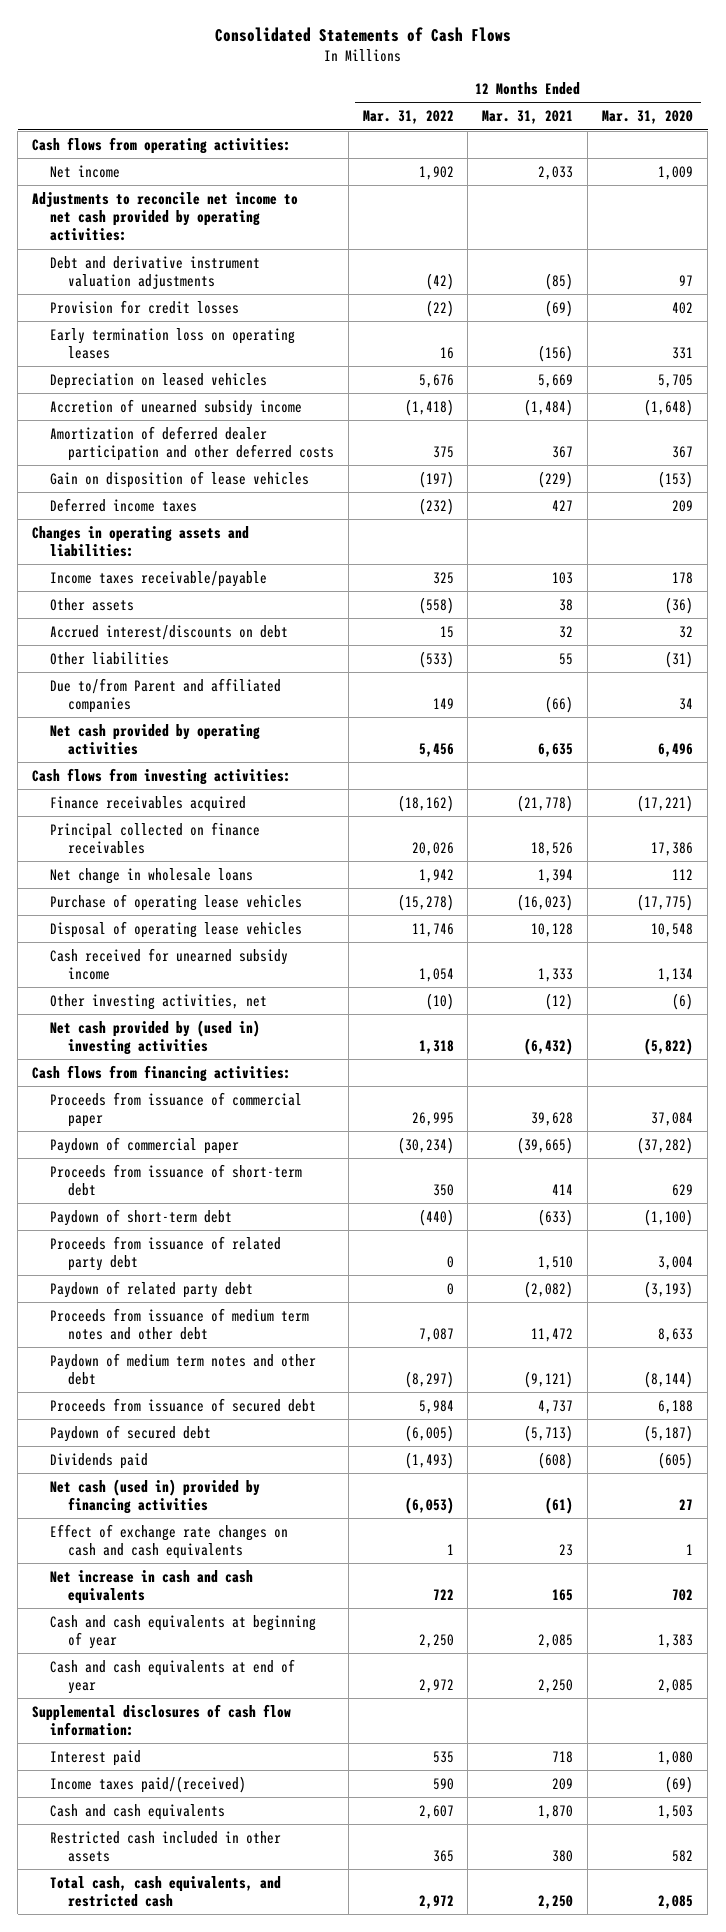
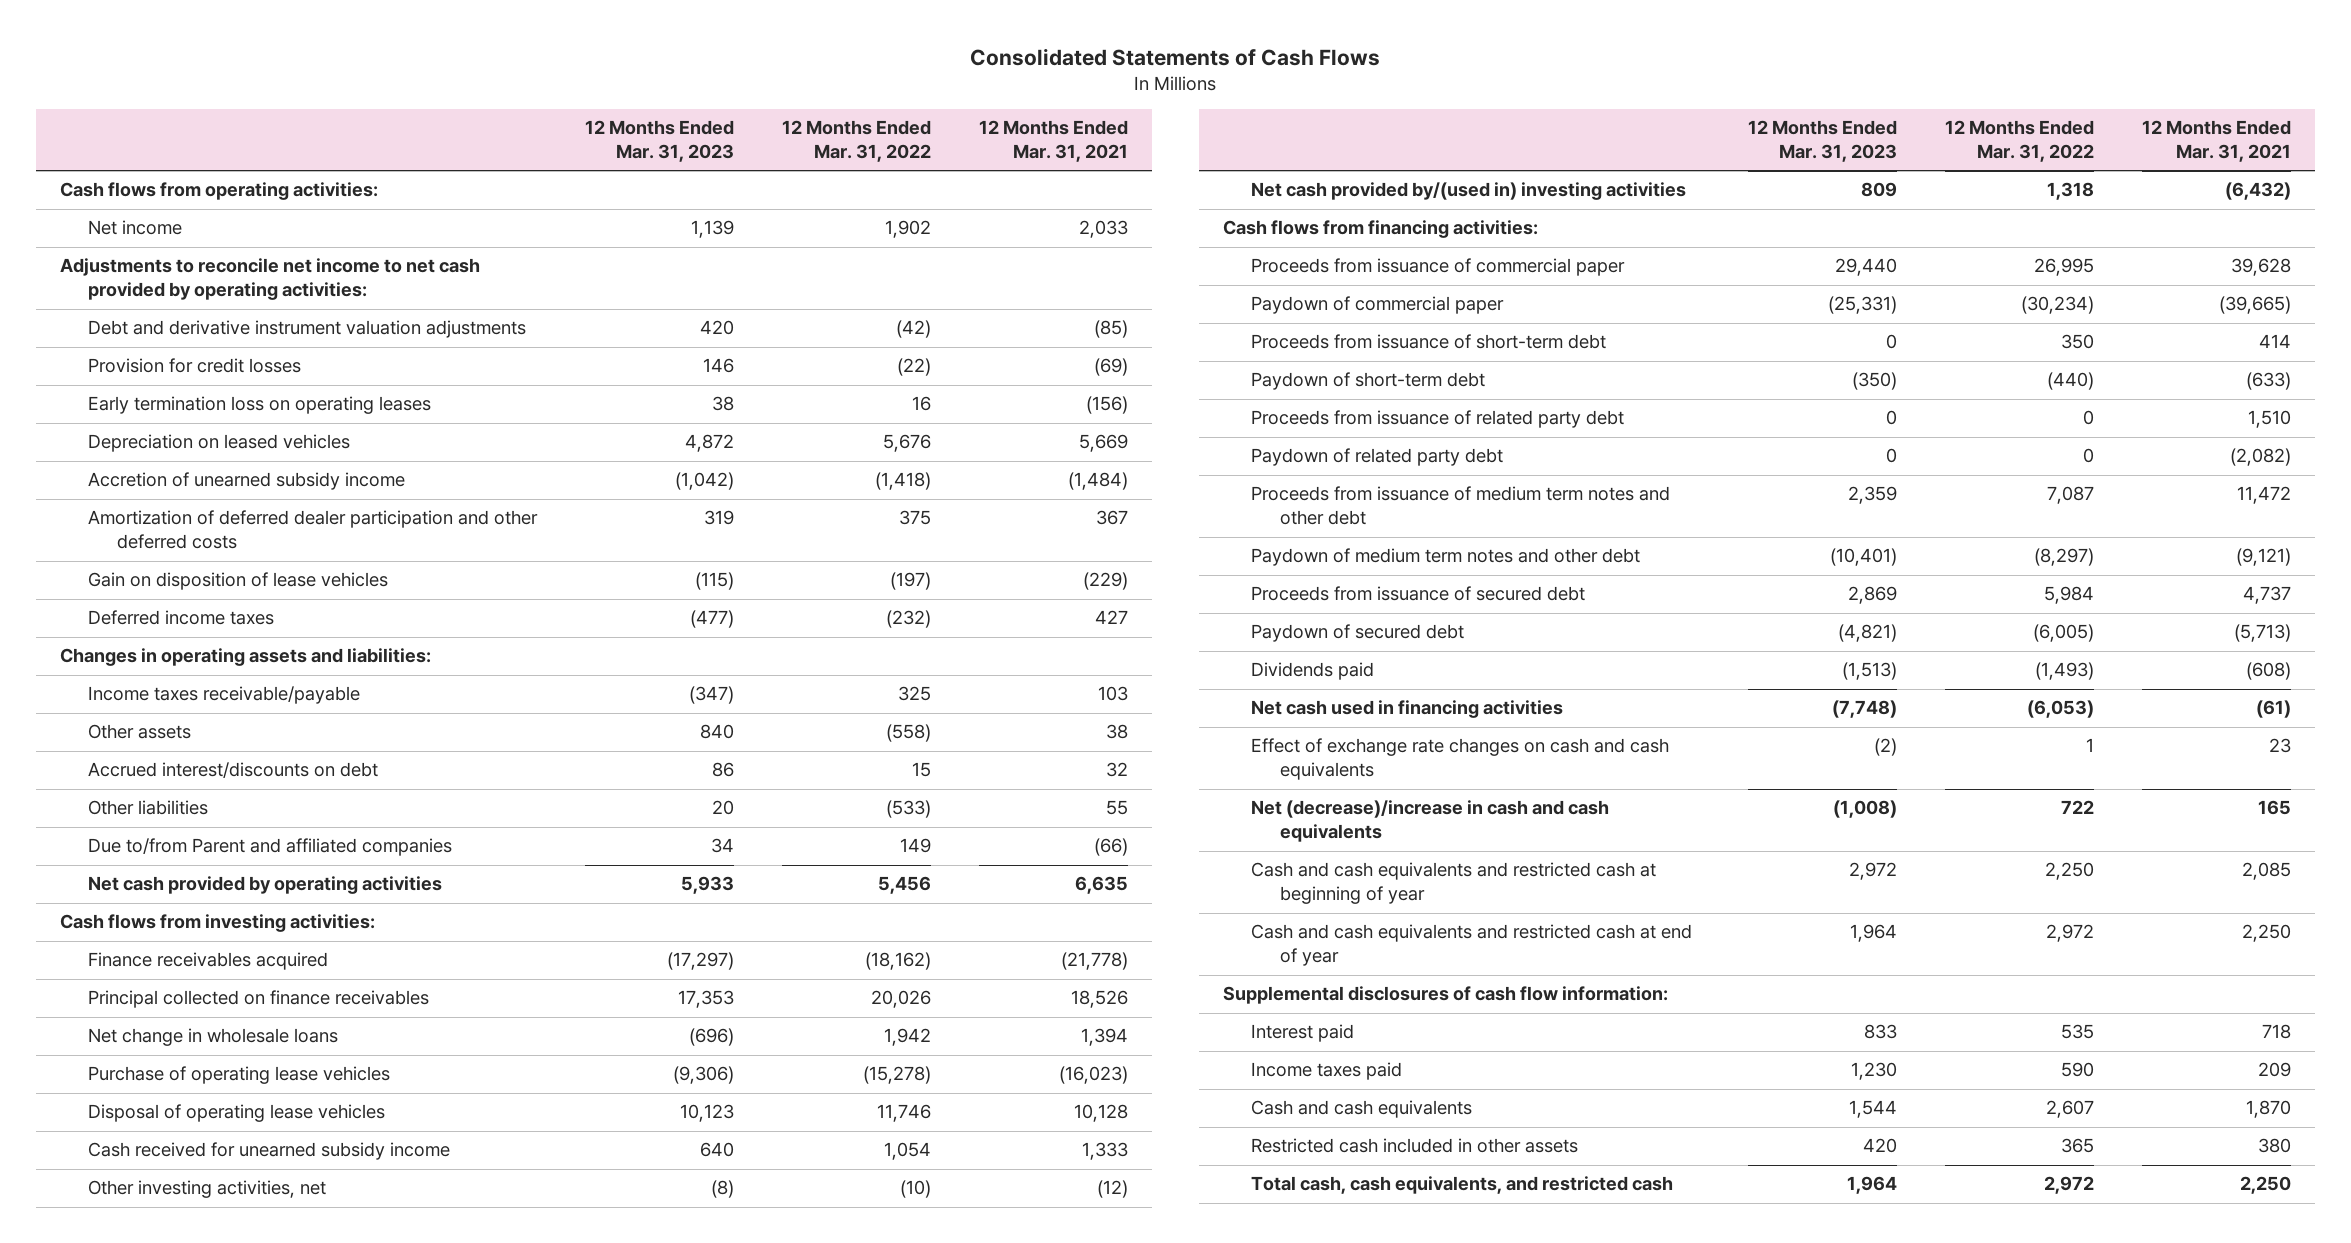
[602,110,694,125] Mar. 31, 2020 -> none
none -> [585,120,735,163] 12 Months Ended Mar. 31, 2023
[49,1019,260,1056] Net cash provided by (used in) investing activities -> [1251,182,1687,201] Net cash provided by/(used in) investing activities
[49,1478,260,1515] Net cash (used in) provided by financing activities -> [1251,700,1564,719] Net cash used in financing activities
[49,1569,253,1605] Net increase in cash and cash equivalents -> [1251,800,1610,843] Net (decrease)/increase in cash and cash equivalents
[49,1614,316,1650] Cash and cash equivalents at beginning of year -> [1251,862,1657,905] Cash and cash equivalents and restricted cash at beginning of year
[49,1658,295,1695] Cash and cash equivalents at end of year -> [1251,924,1693,967] Cash and cash equivalents and restricted cash at end of year
[49,1775,246,1793] Income taxes paid/(received) -> [1251,1062,1403,1081] Income taxes paid

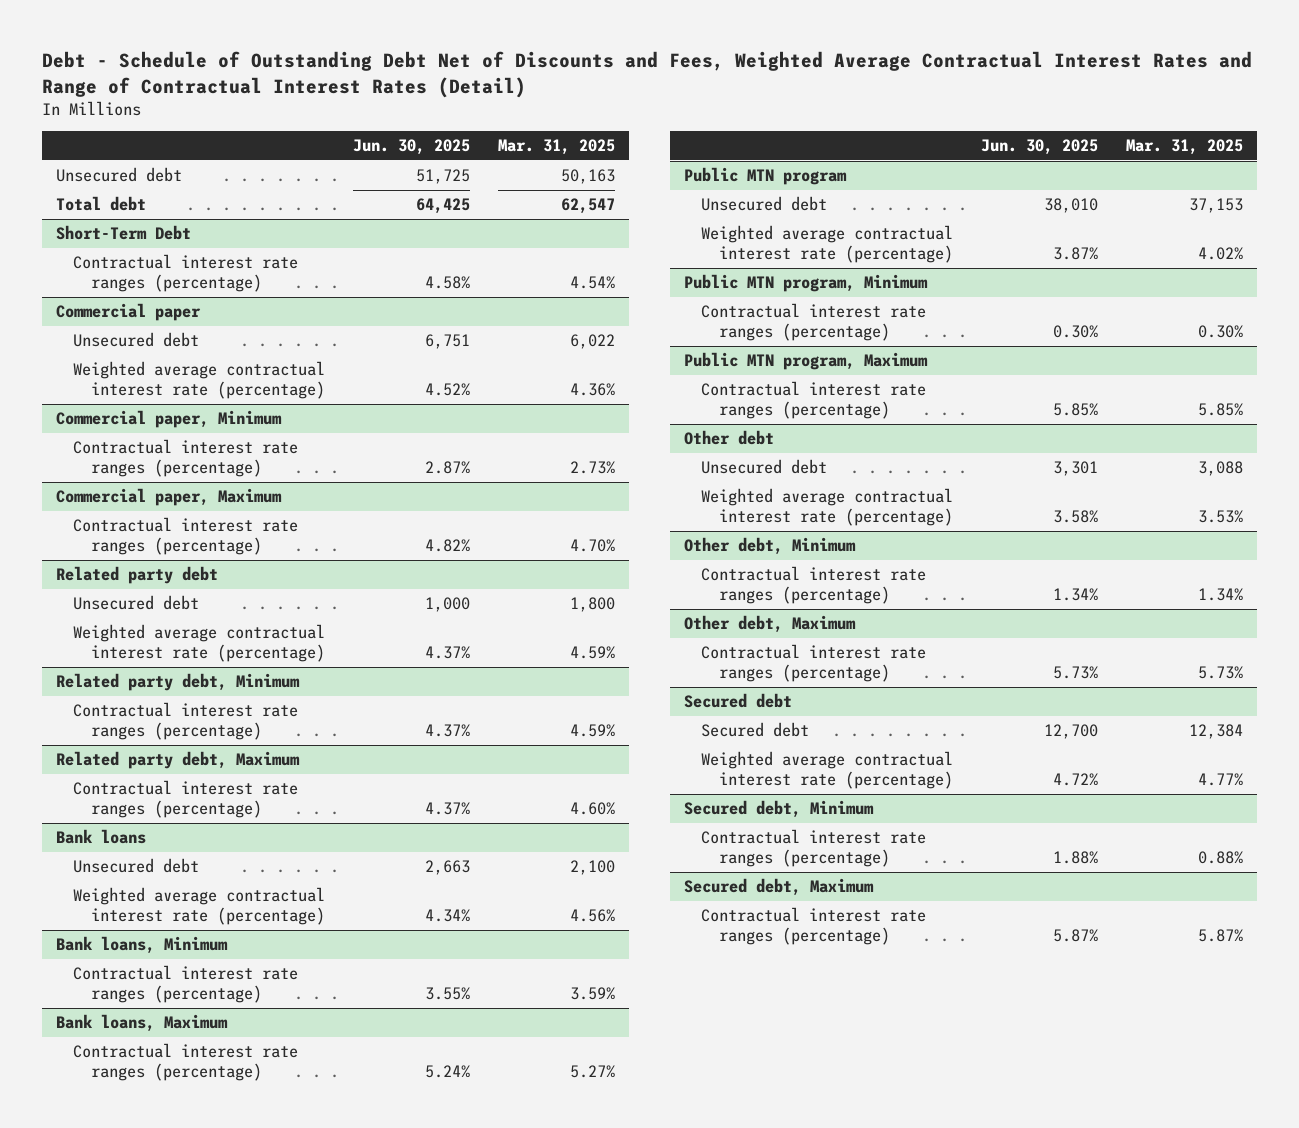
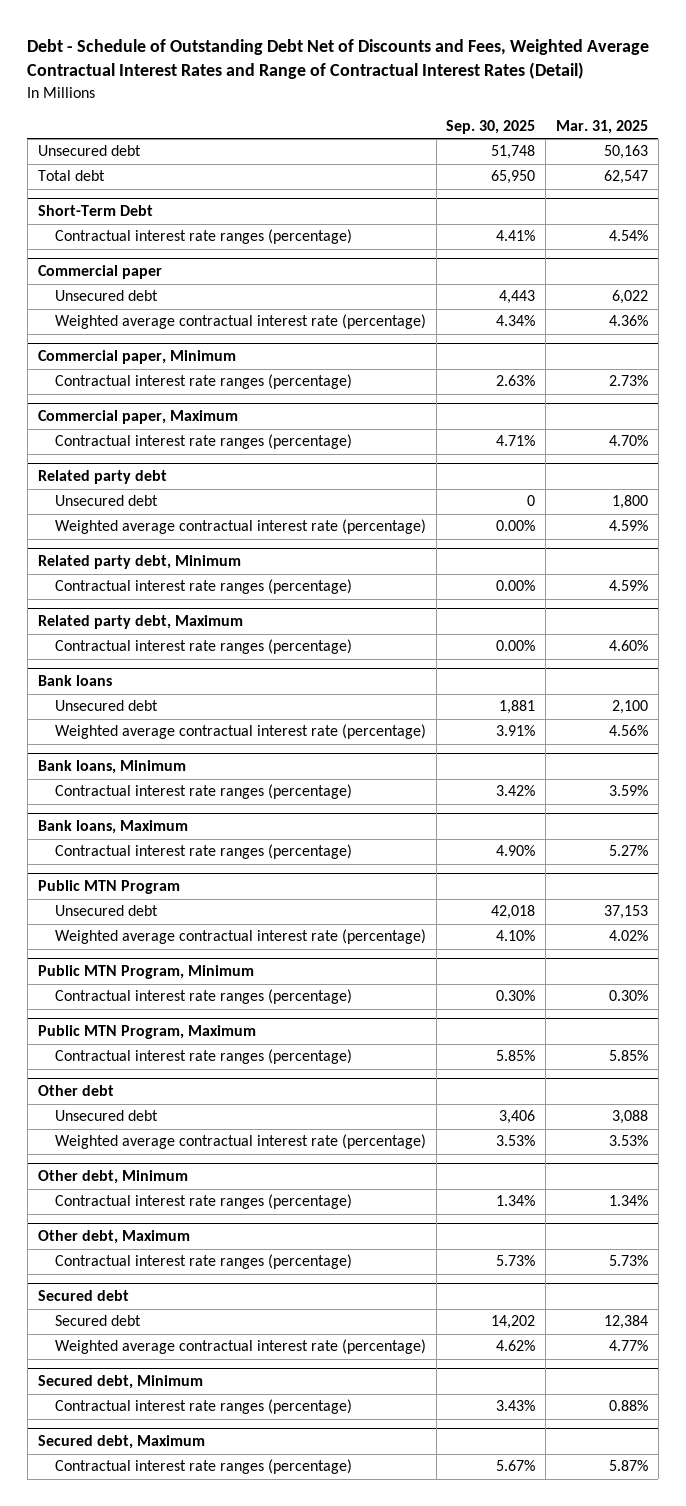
[353,139,471,156] Jun. 30, 2025 -> none
none -> [446,119,536,134] Sep. 30, 2025
[683,167,847,186] Public MTN program -> [37,880,180,895] Public MTN Program
[683,274,928,293] Public MTN program, Minimum -> [37,965,254,980] Public MTN Program, Minimum
[683,352,928,371] Public MTN program, Maximum -> [37,1025,256,1040] Public MTN Program, Maximum

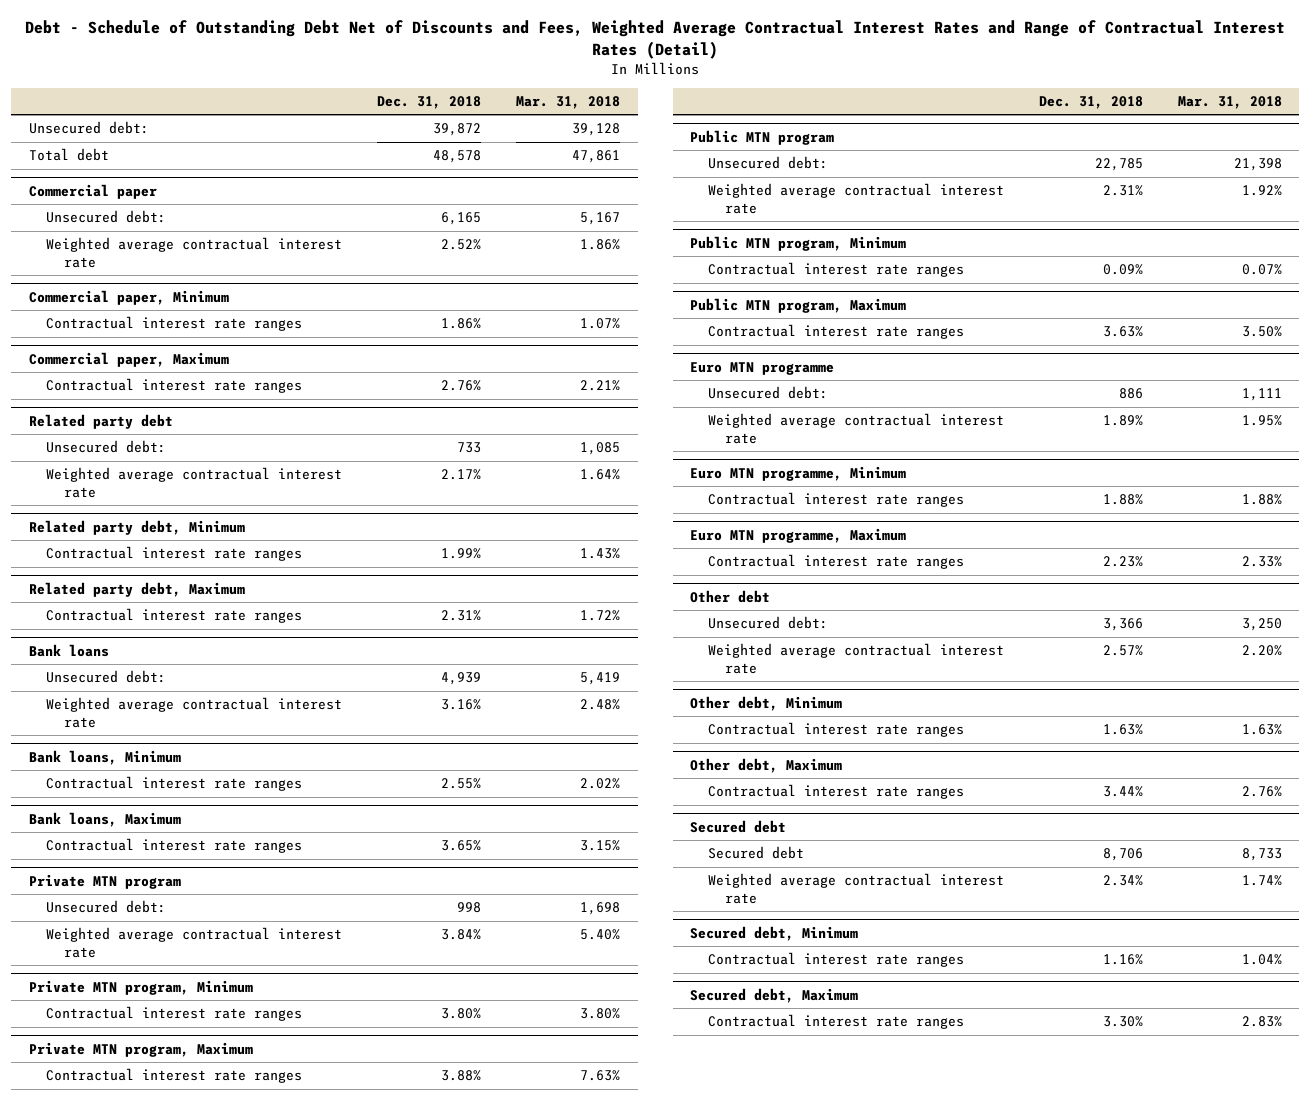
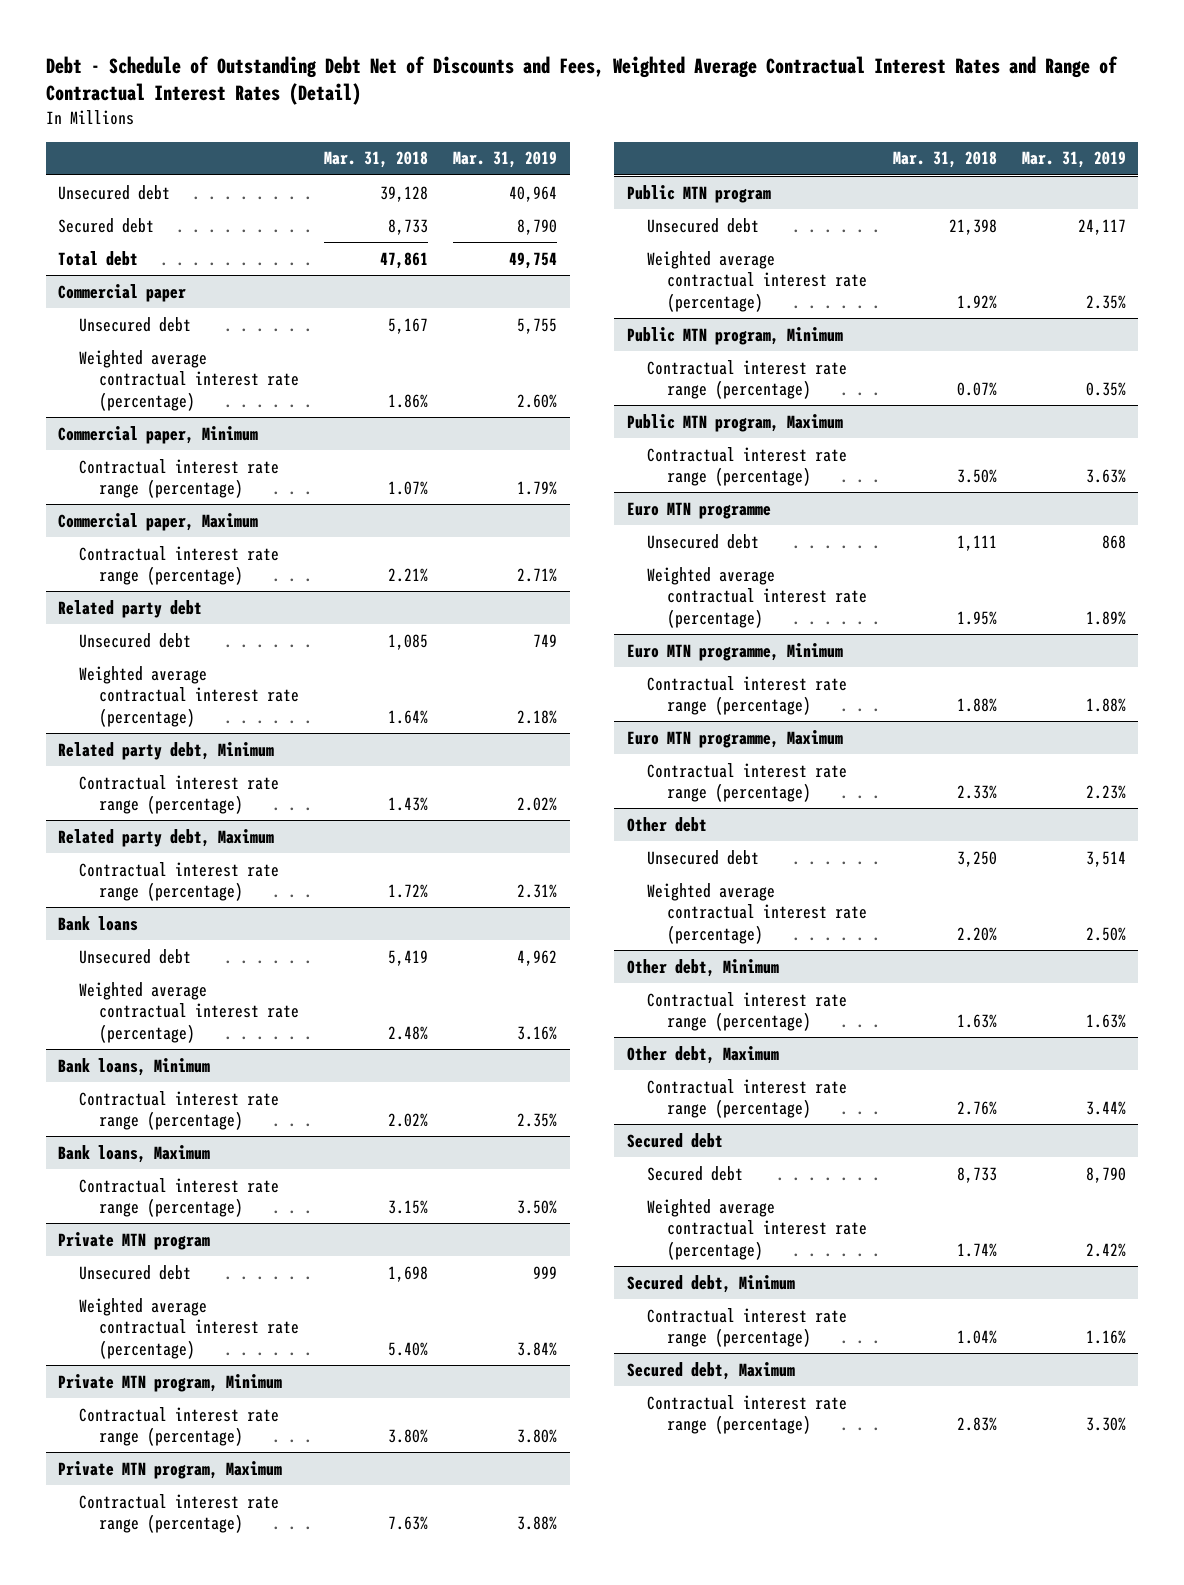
[377,96,482,110] Dec. 31, 2018 -> none
none -> [453,151,558,169] Mar. 31, 2019
[28,121,149,135] Unsecured debt: -> [58,184,171,200] Unsecured debt
none -> [58,217,155,233] Secured debt
[46,210,167,224] Unsecured debt: -> [78,316,191,332] Unsecured debt
[46,237,343,268] Weighted average contractual interest rate -> [78,349,299,411] Weighted average contractual interest rate (percentage)
[46,316,303,332] Contractual interest rate ranges -> [78,458,279,499] Contractual interest rate range (percentage)
[46,378,303,394] Contractual interest rate ranges -> [78,545,279,586] Contractual interest rate range (percentage)
[46,440,167,454] Unsecured debt: -> [78,632,191,648] Unsecured debt
[46,467,343,498] Weighted average contractual interest rate -> [78,665,299,727] Weighted average contractual interest rate (percentage)
[46,546,303,562] Contractual interest rate ranges -> [78,774,279,815] Contractual interest rate range (percentage)
[46,608,303,624] Contractual interest rate ranges -> [78,861,279,902] Contractual interest rate range (percentage)
[46,670,167,684] Unsecured debt: -> [78,948,191,964] Unsecured debt
[46,697,343,728] Weighted average contractual interest rate -> [78,981,299,1043] Weighted average contractual interest rate (percentage)
[46,776,303,792] Contractual interest rate ranges -> [78,1090,279,1131] Contractual interest rate range (percentage)
[46,838,303,854] Contractual interest rate ranges -> [78,1177,279,1218] Contractual interest rate range (percentage)
[46,900,167,914] Unsecured debt: -> [78,1264,191,1280] Unsecured debt
[46,927,343,958] Weighted average contractual interest rate -> [78,1297,299,1359] Weighted average contractual interest rate (percentage)
[46,1006,303,1022] Contractual interest rate ranges -> [78,1406,279,1447] Contractual interest rate range (percentage)
[46,1068,303,1084] Contractual interest rate ranges -> [78,1493,279,1534] Contractual interest rate range (percentage)
[707,156,828,170] Unsecured debt: -> [647,217,760,233] Unsecured debt
[707,183,1004,214] Weighted average contractual interest rate -> [647,250,868,312] Weighted average contractual interest rate (percentage)
[707,262,964,278] Contractual interest rate ranges -> [647,359,848,400] Contractual interest rate range (percentage)
[707,324,964,340] Contractual interest rate ranges -> [647,446,848,487] Contractual interest rate range (percentage)
[707,386,828,400] Unsecured debt: -> [647,533,760,549] Unsecured debt
[707,413,1004,444] Weighted average contractual interest rate -> [647,566,868,628] Weighted average contractual interest rate (percentage)
[707,492,964,508] Contractual interest rate ranges -> [647,675,848,716] Contractual interest rate range (percentage)
[707,554,964,570] Contractual interest rate ranges -> [647,762,848,803] Contractual interest rate range (percentage)
[707,616,828,630] Unsecured debt: -> [647,849,760,865] Unsecured debt
[707,643,1004,674] Weighted average contractual interest rate -> [647,882,868,944] Weighted average contractual interest rate (percentage)
[707,722,964,738] Contractual interest rate ranges -> [647,991,848,1032] Contractual interest rate range (percentage)
[707,784,964,800] Contractual interest rate ranges -> [647,1078,848,1119] Contractual interest rate range (percentage)
[707,873,1004,904] Weighted average contractual interest rate -> [647,1198,868,1260] Weighted average contractual interest rate (percentage)
[707,952,964,968] Contractual interest rate ranges -> [647,1307,848,1348] Contractual interest rate range (percentage)
[707,1014,964,1030] Contractual interest rate ranges -> [647,1394,848,1435] Contractual interest rate range (percentage)

